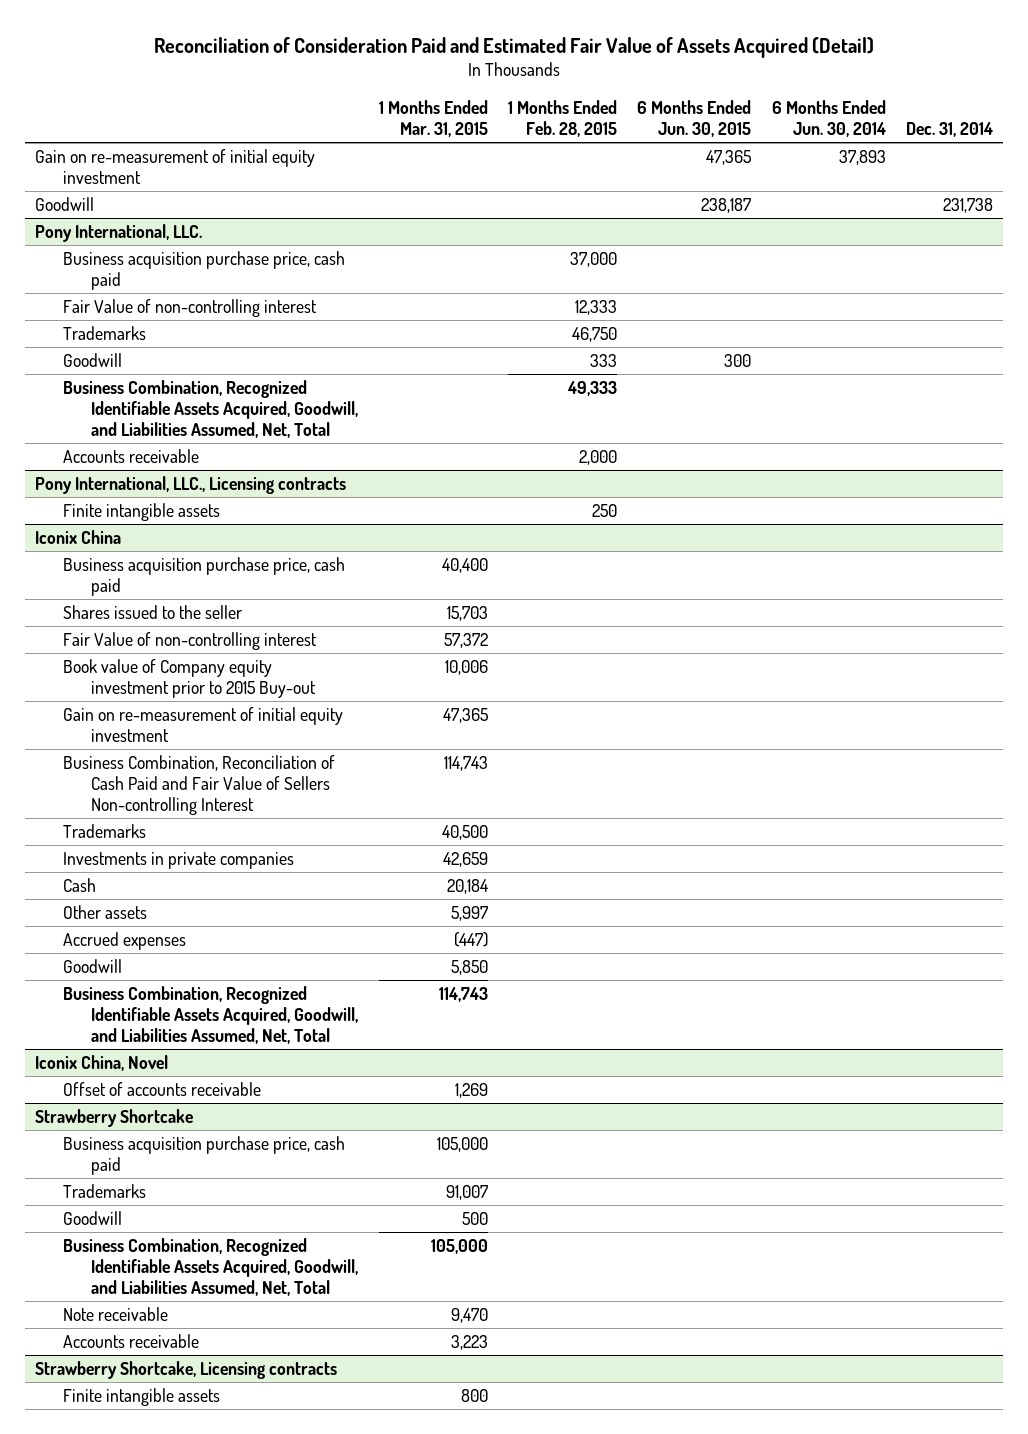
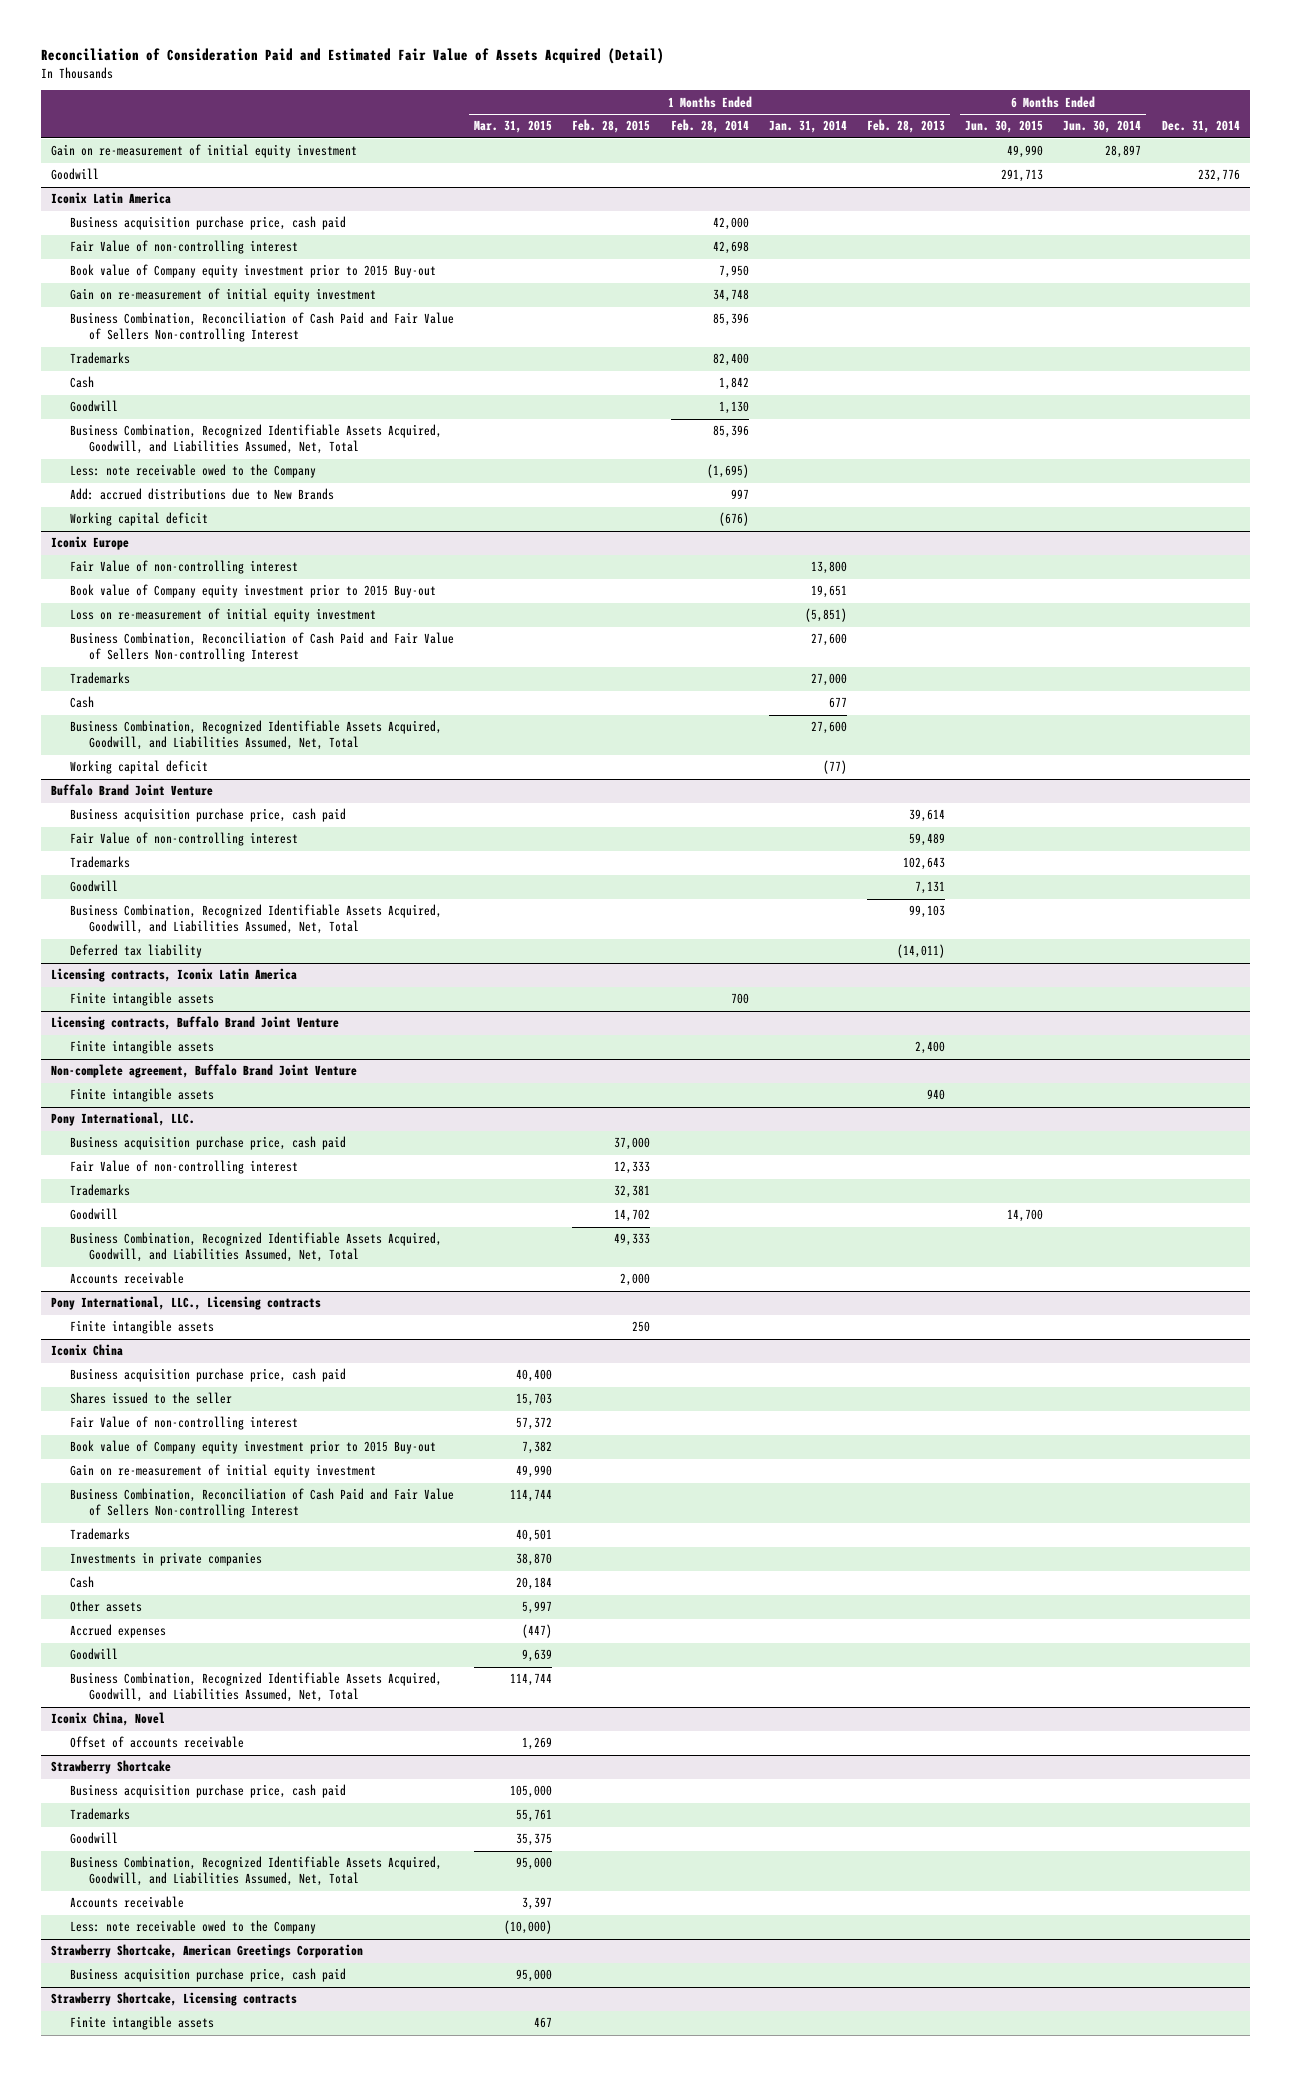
none -> [670,119,749,134] Feb. 28, 2014
none -> [768,120,847,134] Jan. 31, 2014
none -> [866,119,945,134] Feb. 28, 2013
[706,149,752,165] 47,365 -> [1007,145,1044,159] 49,990
[838,149,886,165] 37,893 -> [1105,145,1142,159] 28,897
[701,197,752,213] 238,187 -> [1001,169,1044,183] 291,713
[942,197,993,213] 231,738 -> [1197,169,1240,183] 232,776
none -> [50,192,171,205] Iconix Latin America
none -> [69,216,346,231] Business acquisition purchase price, cash paid
none -> [69,240,298,255] Fair Value of non-controlling interest
none -> [69,264,436,279] Book value of Company equity investment prior to 2015 Buy-out
none -> [69,288,376,303] Gain on re-measurement of initial equity investment
none -> [69,312,454,343] Business Combination, Reconciliation of Cash Paid and Fair Value of Sellers Non-controlling Interest
none -> [69,352,130,365] Trademarks
none -> [69,376,94,389] Cash
none -> [69,400,118,413] Goodwill
none -> [69,424,442,455] Business Combination, Recognized Identifiable Assets Acquired, Goodwill, and Liabilities Assumed, Net, Total
none -> [69,464,316,479] Less: note receivable owed to the Company
none -> [69,488,334,501] Add: accrued distributions due to New Brands
none -> [69,512,208,527] Working capital deficit
none -> [50,536,129,551] Iconix Europe
none -> [69,560,298,575] Fair Value of non-controlling interest
none -> [69,584,436,599] Book value of Company equity investment prior to 2015 Buy-out
none -> [69,608,376,623] Loss on re-measurement of initial equity investment
none -> [69,632,454,663] Business Combination, Reconciliation of Cash Paid and Fair Value of Sellers Non-controlling Interest
none -> [69,672,130,685] Trademarks
none -> [69,696,94,709] Cash
none -> [69,720,442,751] Business Combination, Recognized Identifiable Assets Acquired, Goodwill, and Liabilities Assumed, Net, Total
none -> [69,760,208,775] Working capital deficit
none -> [50,784,213,797] Buffalo Brand Joint Venture
none -> [69,808,346,823] Business acquisition purchase price, cash paid
none -> [69,832,298,847] Fair Value of non-controlling interest
none -> [69,856,130,869] Trademarks
none -> [69,880,118,893] Goodwill
none -> [69,904,442,935] Business Combination, Recognized Identifiable Assets Acquired, Goodwill, and Liabilities Assumed, Net, Total
none -> [69,944,202,959] Deferred tax liability
none -> [50,968,297,983] Licensing contracts, Iconix Latin America
none -> [69,992,214,1007] Finite intangible assets
none -> [50,1016,339,1031] Licensing contracts, Buffalo Brand Joint Venture
none -> [69,1040,214,1055] Finite intangible assets
none -> [50,1064,357,1079] Non-complete agreement, Buffalo Brand Joint Venture
none -> [69,1088,214,1103] Finite intangible assets
[571,326,617,342] 46,750 -> [614,1185,651,1199] 32,381
[589,353,617,367] 333 -> [614,1209,651,1223] 14,702
[724,353,752,367] 300 -> [1007,1209,1044,1223] 14,700
[444,659,488,675] 10,006 -> [522,1441,553,1455] 7,382
[442,707,488,723] 47,365 -> [516,1465,553,1479] 49,990
[443,755,488,771] 114,743 -> [510,1489,553,1503] 114,744
[441,824,488,840] 40,500 -> [516,1529,553,1543] 40,501
[442,851,488,867] 42,659 -> [516,1553,553,1567] 38,870
[450,959,488,975] 5,850 -> [522,1649,553,1663] 9,639
[438,986,488,1002] 114,743 -> [510,1673,553,1687] 114,744
[63,1306,169,1321] Note receivable -> none
[445,1184,488,1200] 91,007 -> [516,1809,553,1823] 55,761
[461,1211,488,1225] 500 -> [516,1833,553,1847] 35,375
[430,1238,488,1254] 105,000 -> [516,1857,553,1871] 95,000
[450,1334,488,1350] 3,223 -> [522,1897,553,1911] 3,397
none -> [69,1920,316,1935] Less: note receivable owed to the Company
none -> [50,1944,363,1959] Strawberry Shortcake, American Greetings Corporation
none -> [69,1968,346,1983] Business acquisition purchase price, cash paid
[460,1388,488,1402] 800 -> [534,2017,553,2029] 467

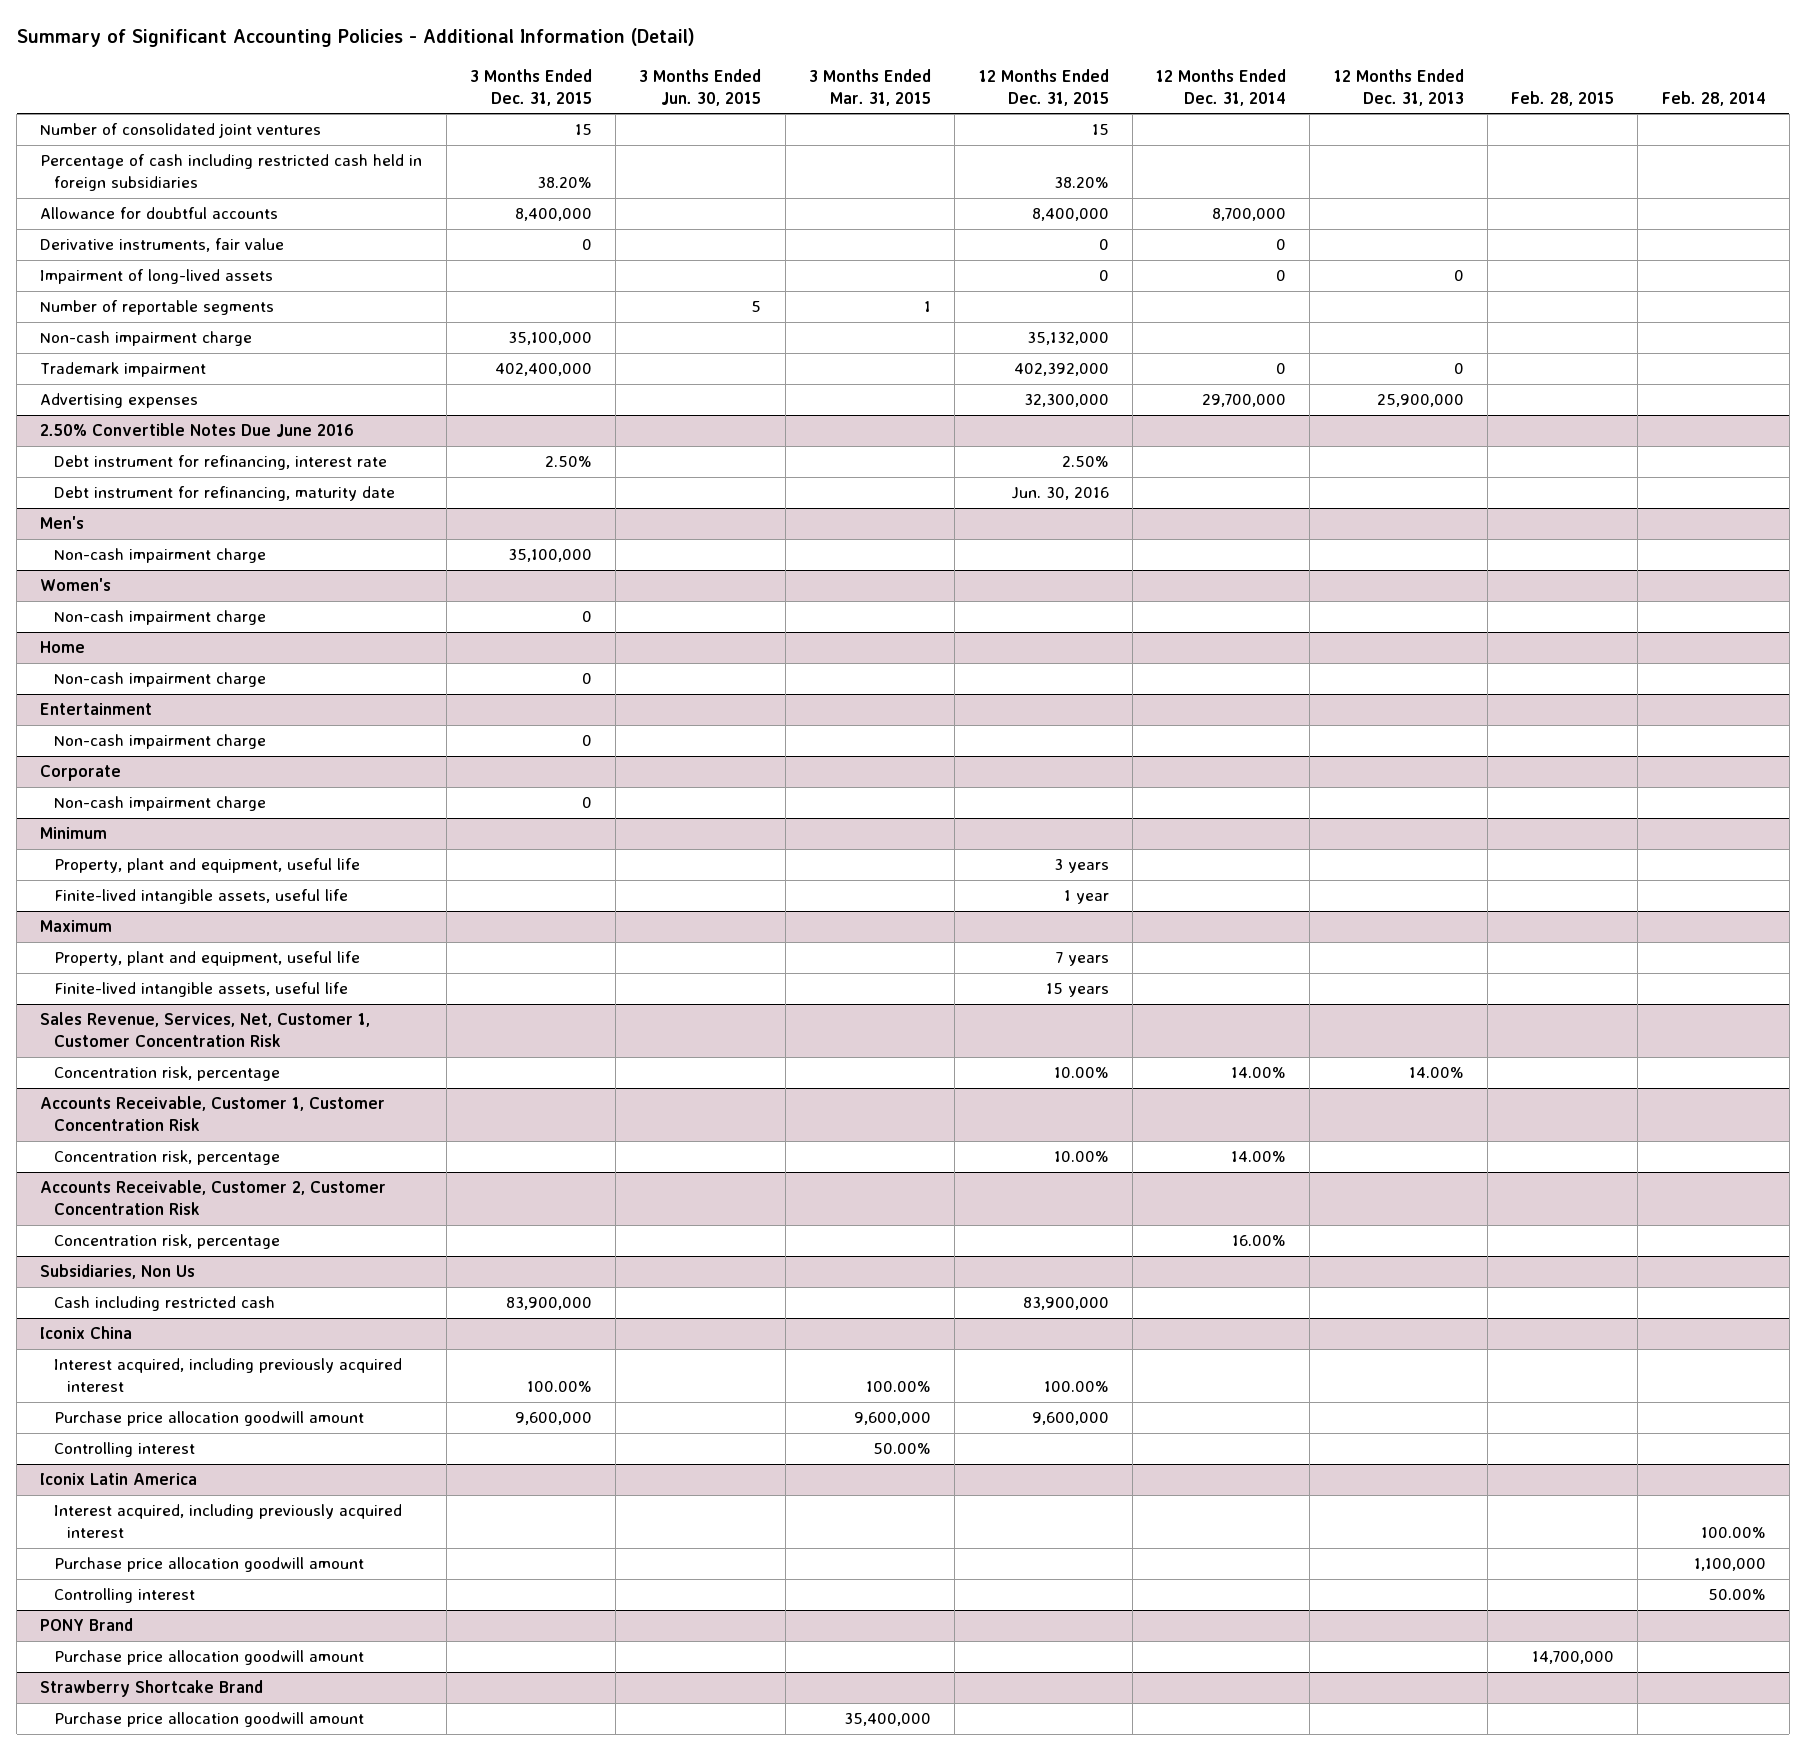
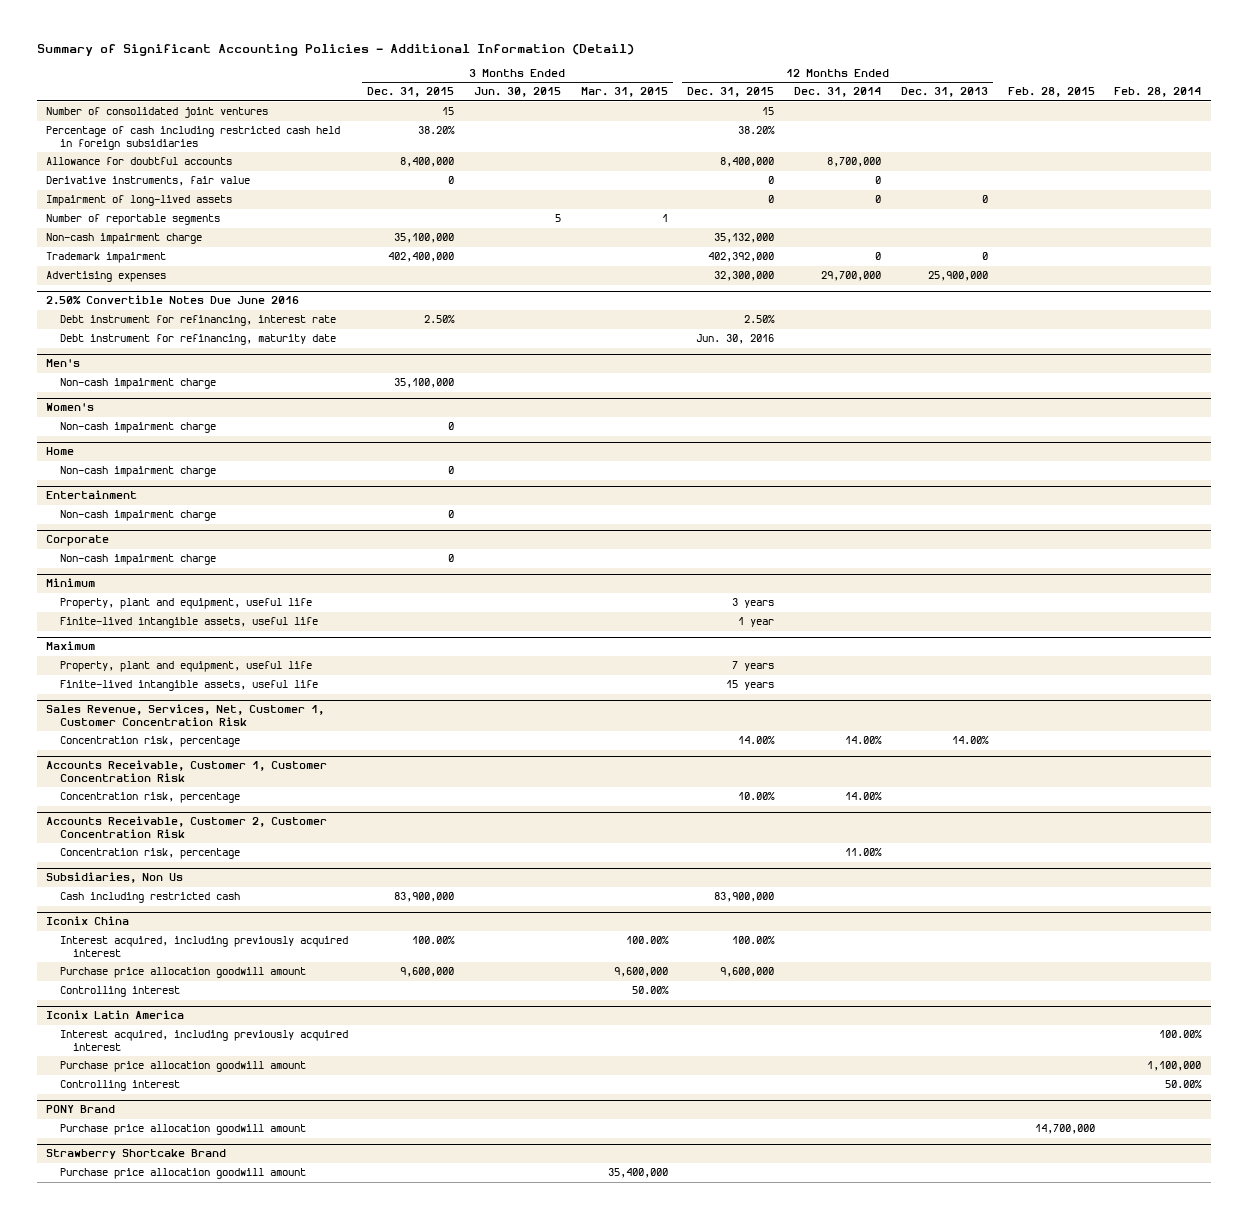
[1053,1067,1109,1079] 10.00% -> [738,736,776,745] 14.00%
[1232,1235,1287,1247] 16.00% -> [845,848,883,857] 11.00%

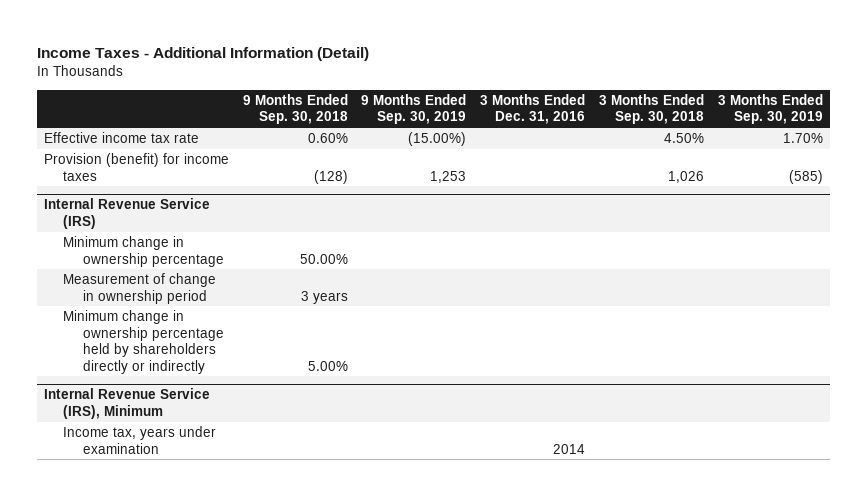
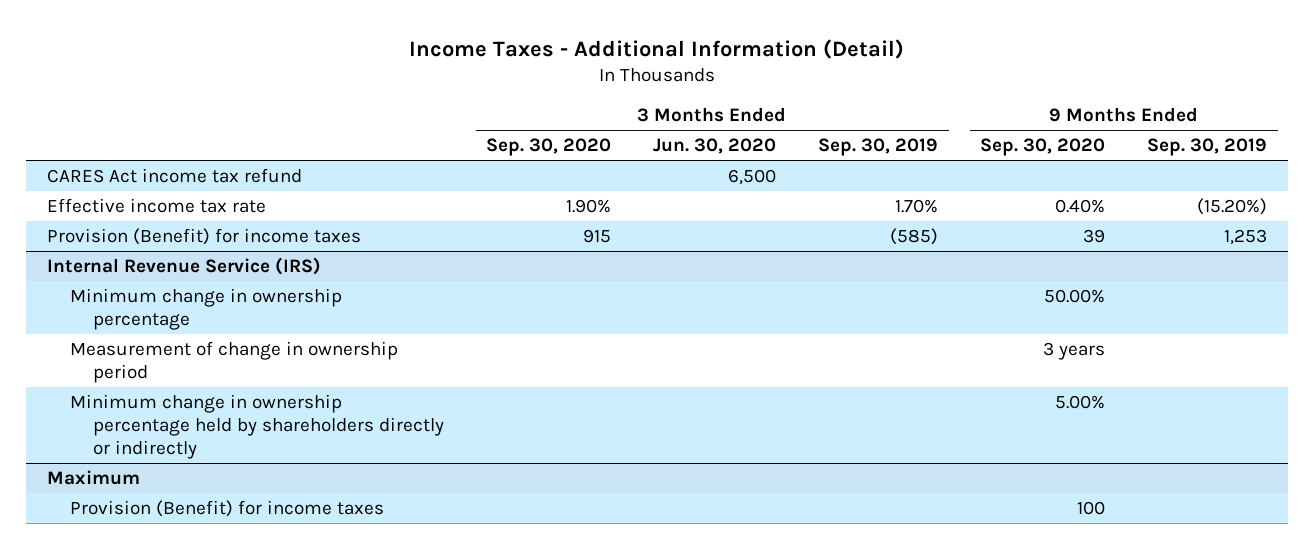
[242,93,348,125] 9 Months Ended Sep. 30, 2018 -> none
[480,93,586,125] 3 Months Ended Dec. 31, 2016 -> none
[598,93,704,125] 3 Months Ended Sep. 30, 2018 -> none
none -> [486,138,612,157] Sep. 30, 2020
none -> [653,138,777,155] Jun. 30, 2020
none -> [980,138,1106,157] Sep. 30, 2020
none -> [47,168,303,184] CARES Act income tax refund
[408,132,467,147] (15.00%) -> [1197,198,1268,216] (15.20%)
[43,153,229,181] Provision (benefit) for income taxes -> [47,228,362,246] Provision (Benefit) for income taxes
[43,388,210,419] Internal Revenue Service (IRS), Minimum -> none
[63,426,217,454] Income tax, years under examination -> none
none -> [47,470,141,486] Maximum
none -> [70,500,385,518] Provision (Benefit) for income taxes

